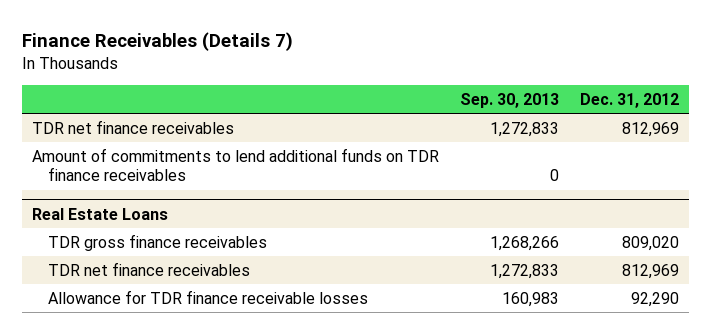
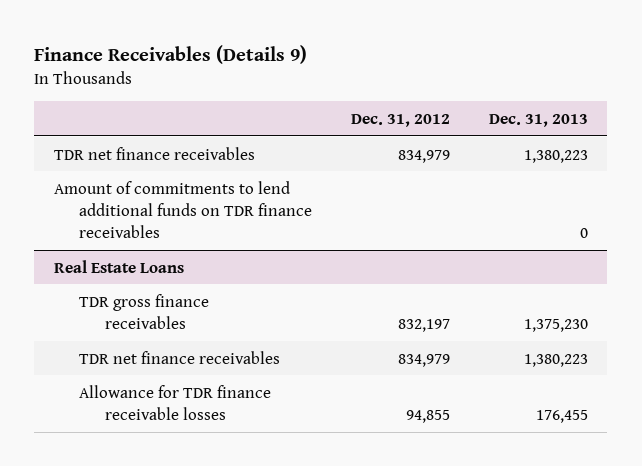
[21,31,293,51] Finance Receivables (Details 7) -> [34,44,308,64] Finance Receivables (Details 9)
[460,92,560,108] Sep. 30, 2013 -> none
none -> [488,113,588,127] Dec. 31, 2013
[621,121,679,137] 812,969 -> [398,149,451,163] 834,979
[621,235,679,251] 809,020 -> [398,318,451,332] 832,197
[621,263,679,279] 812,969 -> [398,353,451,367] 834,979
[630,291,679,307] 92,290 -> [406,409,451,423] 94,855

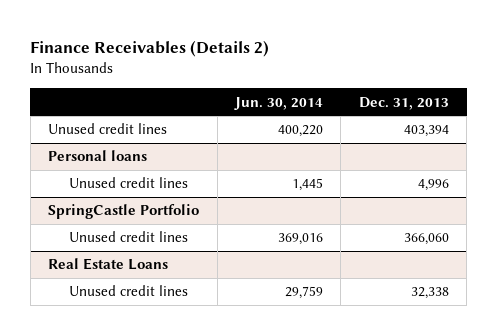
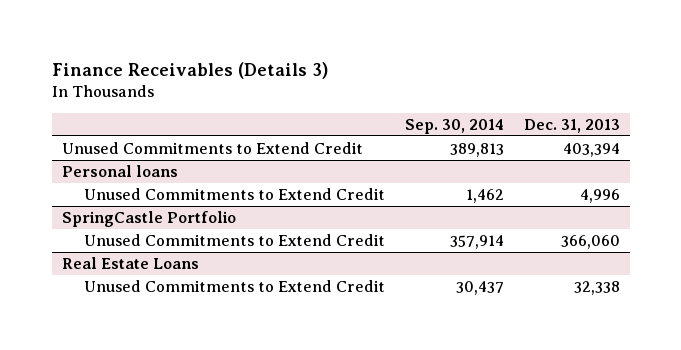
[30,40,270,58] Finance Receivables (Details 2) -> [51,61,328,79] Finance Receivables (Details 3)
[234,96,324,110] Jun. 30, 2014 -> none
none -> [404,118,504,134] Sep. 30, 2014
[48,123,168,135] Unused credit lines -> [61,141,363,154] Unused Commitments to Extend Credit
[69,177,189,189] Unused credit lines -> [83,187,385,200] Unused Commitments to Extend Credit
[69,231,189,243] Unused credit lines -> [83,233,385,246] Unused Commitments to Extend Credit
[69,285,189,297] Unused credit lines -> [83,279,385,292] Unused Commitments to Extend Credit

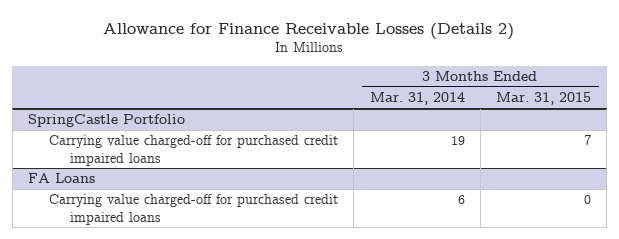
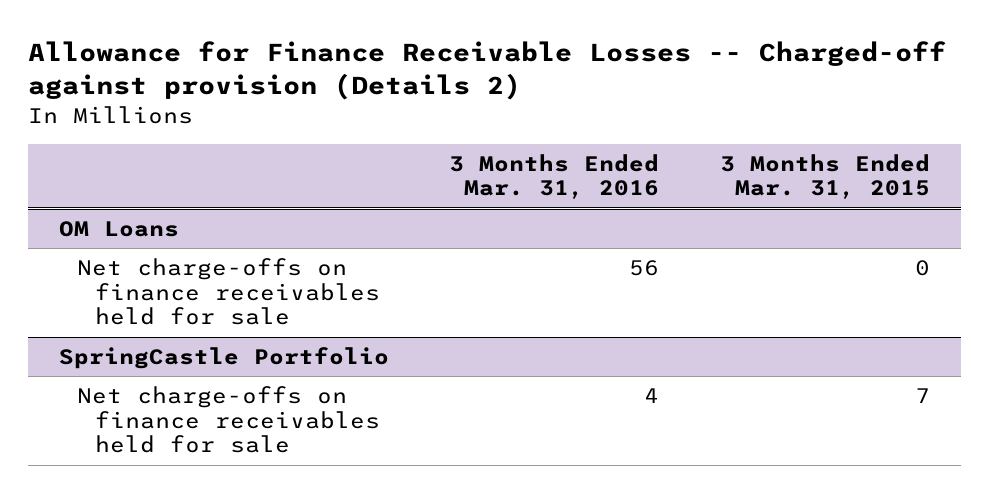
[103,22,515,40] Allowance for Finance Receivable Losses (Details 2) -> [28,41,947,100] Allowance for Finance Receivable Losses -- Charged-off against provision (Details 2)
[369,92,465,106] Mar. 31, 2014 -> none
none -> [449,153,660,200] 3 Months Ended Mar. 31, 2016
none -> [58,221,179,238] OM Loans
none -> [76,258,381,326] Net charge-offs on finance receivables held for sale
[27,173,95,184] FA Loans -> none
[49,194,339,225] Carrying value charged-off for purchased credit impaired loans -> none
[49,135,339,166] Carrying value charged-off for purchased credit impaired loans -> [76,386,381,454] Net charge-offs on finance receivables held for sale

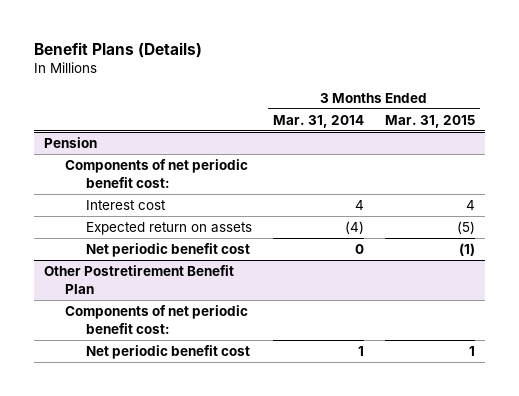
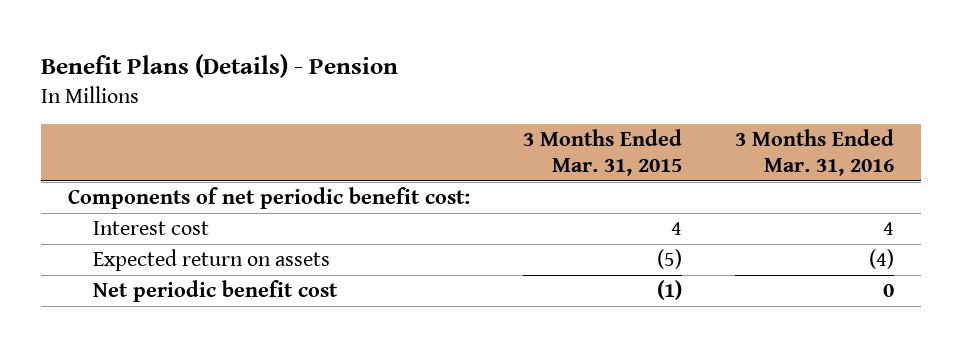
[33,42,202,59] Benefit Plans (Details) -> [41,54,399,79] Benefit Plans (Details) - Pension
[273,114,365,128] Mar. 31, 2014 -> none
none -> [735,129,895,176] 3 Months Ended Mar. 31, 2016
[44,136,98,148] Pension -> none
[44,264,235,294] Other Postretirement Benefit Plan -> none
[65,304,249,334] Components of net periodic benefit cost: -> none
[86,344,251,359] Net periodic benefit cost -> none

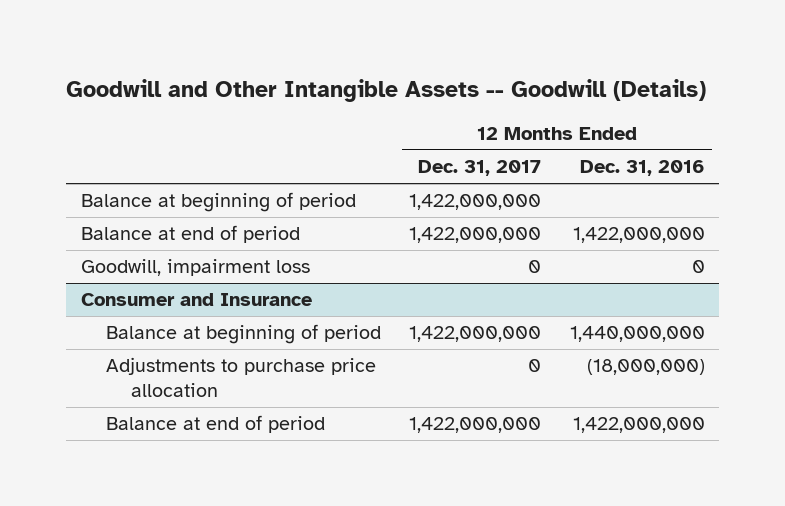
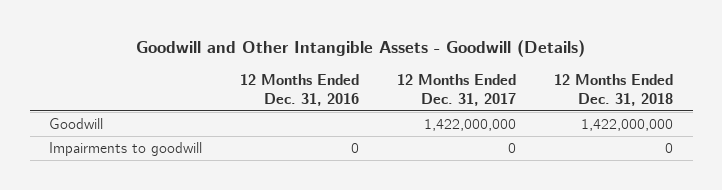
[66,78,707,102] Goodwill and Other Intangible Assets -- Goodwill (Details) -> [136,39,586,57] Goodwill and Other Intangible Assets - Goodwill (Details)
none -> [554,74,674,106] 12 Months Ended Dec. 31, 2018
[80,225,300,244] Balance at end of period -> none
[80,293,312,307] Consumer and Insurance -> none
[105,324,381,345] Balance at beginning of period -> none
[105,357,376,398] Adjustments to purchase price allocation -> none
[105,415,325,434] Balance at end of period -> none
[80,192,356,213] Balance at beginning of period -> [48,118,103,130] Goodwill
[80,259,310,277] Goodwill, impairment loss -> [48,142,202,157] Impairments to goodwill

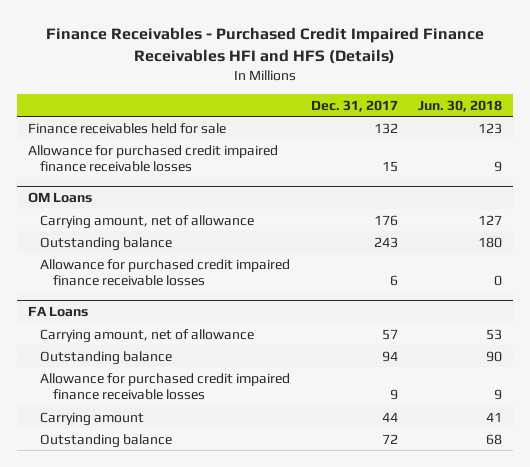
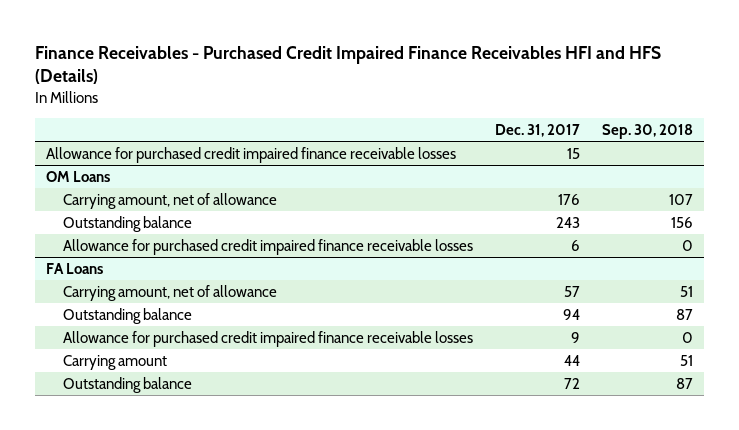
[418,99,503,112] Jun. 30, 2018 -> none
none -> [602,123,694,139] Sep. 30, 2018
[27,122,226,134] Finance receivables held for sale -> none

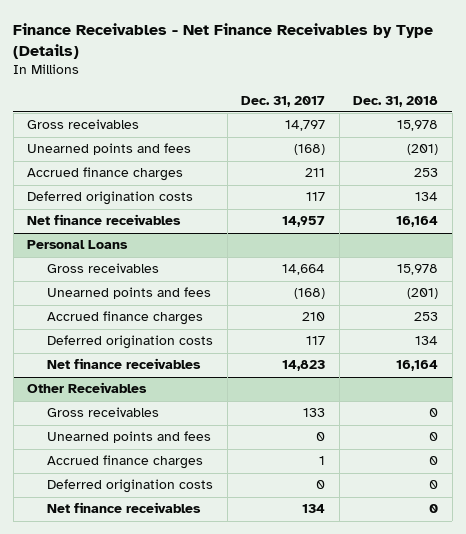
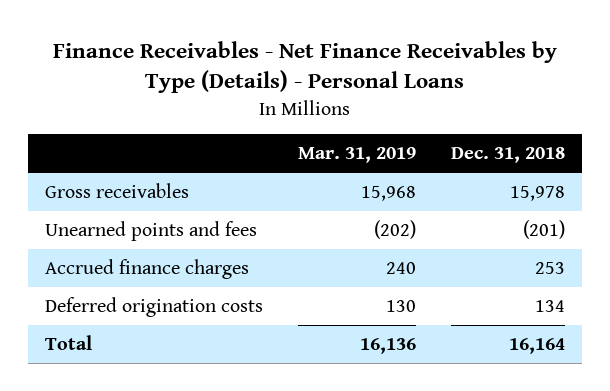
[13,22,434,59] Finance Receivables - Net Finance Receivables by Type (Details) -> [52,40,557,94] Finance Receivables - Net Finance Receivables by Type (Details) - Personal Loans
[241,95,326,107] Dec. 31, 2017 -> none
none -> [297,147,416,164] Mar. 31, 2019
[27,240,129,250] Personal Loans -> none
[47,263,160,274] Gross receivables -> none
[47,287,212,300] Unearned points and fees -> none
[47,311,204,326] Accrued finance charges -> none
[47,335,214,350] Deferred origination costs -> none
[47,358,202,370] Net finance receivables -> none
[27,382,148,394] Other Receivables -> none
[47,407,160,418] Gross receivables -> none
[47,431,212,444] Unearned points and fees -> none
[47,455,204,470] Accrued finance charges -> none
[47,479,214,494] Deferred origination costs -> none
[47,502,202,514] Net finance receivables -> none
[27,214,182,226] Net finance receivables -> [45,335,93,351] Total

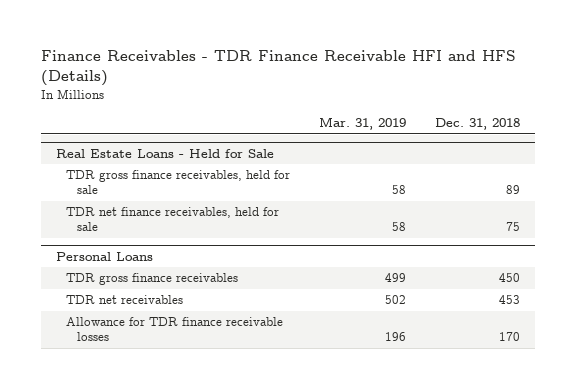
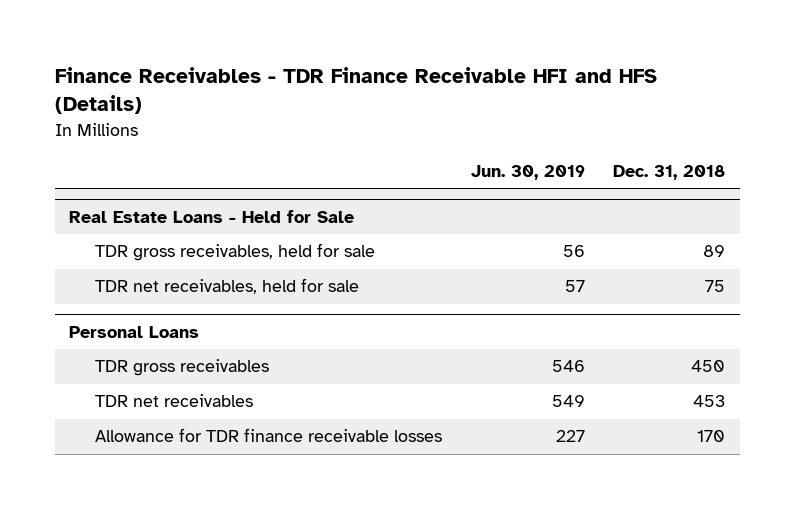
[319,117,407,131] Mar. 31, 2019 -> none
none -> [470,165,585,181] Jun. 30, 2019
[66,170,291,195] TDR gross finance receivables, held for sale -> [94,243,375,262] TDR gross receivables, held for sale
[66,207,280,232] TDR net finance receivables, held for sale -> [94,278,359,295] TDR net receivables, held for sale
[66,273,239,286] TDR gross finance receivables -> [94,359,269,377] TDR gross receivables

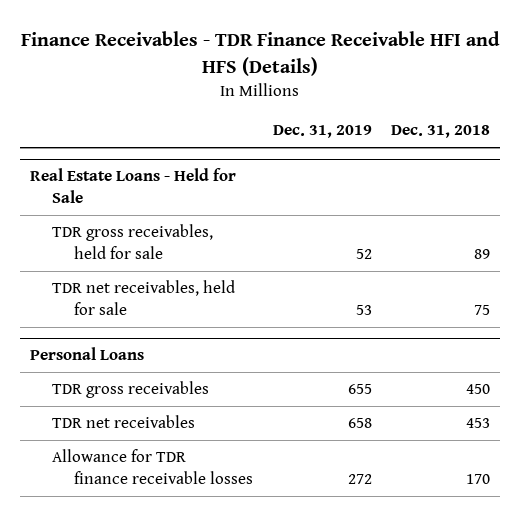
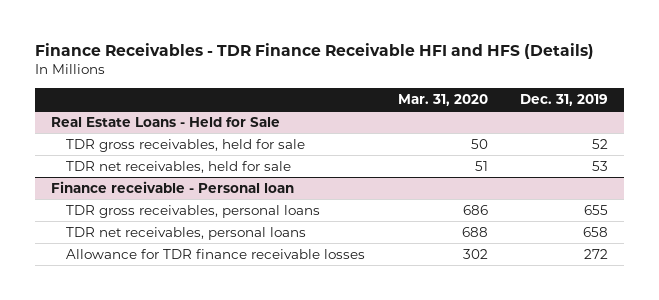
[391,125,491,139] Dec. 31, 2018 -> none
none -> [397,93,488,106] Mar. 31, 2020
[29,347,144,361] Personal Loans -> [51,180,295,193] Finance receivable - Personal loan
[51,381,209,399] TDR gross receivables -> [66,204,321,218] TDR gross receivables, personal loans
[51,415,195,429] TDR net receivables -> [66,226,307,240] TDR net receivables, personal loans

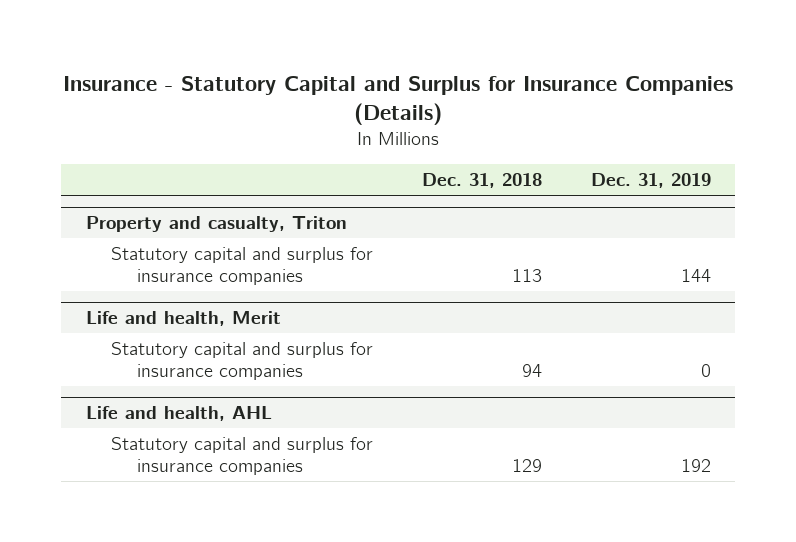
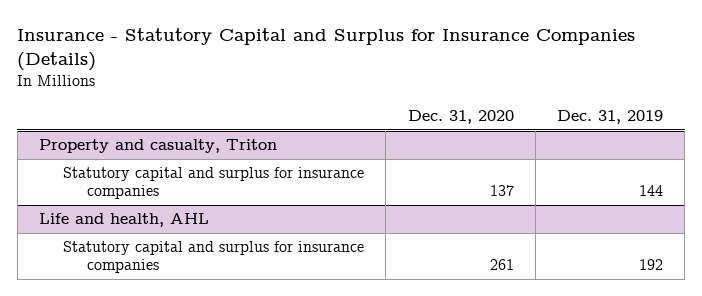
[422,173,543,189] Dec. 31, 2018 -> none
none -> [407,109,514,124] Dec. 31, 2020
[85,311,281,327] Life and health, Merit -> none
[111,342,374,381] Statutory capital and surplus for insurance companies -> none

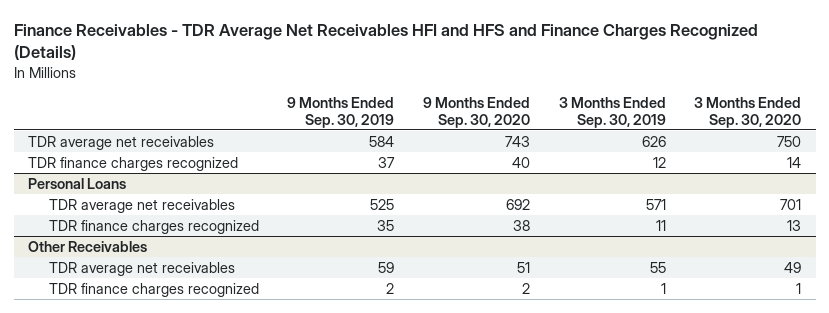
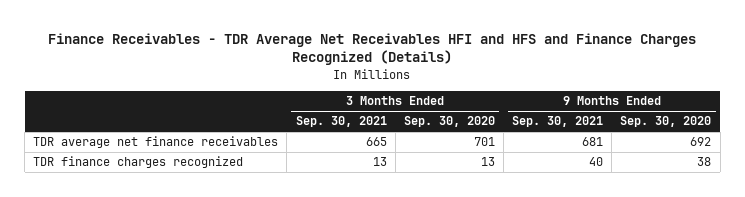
[287,96,395,128] 9 Months Ended Sep. 30, 2019 -> none
[558,96,666,128] 3 Months Ended Sep. 30, 2019 -> none
none -> [295,116,387,128] Sep. 30, 2021
none -> [512,116,604,128] Sep. 30, 2021
[28,156,239,171] TDR finance charges recognized -> none
[28,177,127,189] Personal Loans -> none
[48,198,235,213] TDR average net receivables -> none
[28,135,215,150] TDR average net receivables -> [33,136,279,149] TDR average net finance receivables
[504,135,530,147] 743 -> [690,137,712,147] 692
[777,135,802,147] 750 -> [473,137,495,147] 701
[28,240,148,252] Other Receivables -> none
[48,261,235,276] TDR average net receivables -> none
[48,282,259,297] TDR finance charges recognized -> none

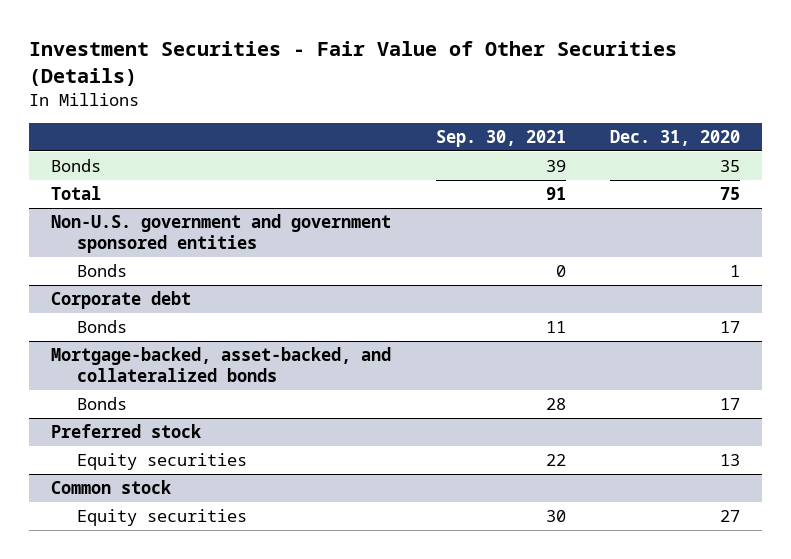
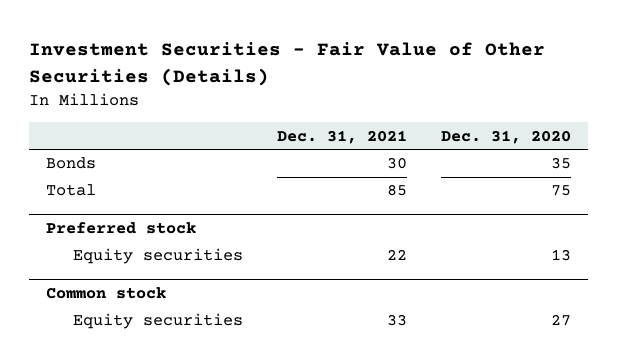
[435,130,566,148] Sep. 30, 2021 -> none
none -> [276,129,407,144] Dec. 31, 2021
[51,214,392,254] Non-U.S. government and government sponsored entities -> none
[76,264,127,278] Bonds -> none
[51,291,192,310] Corporate debt -> none
[76,320,127,334] Bonds -> none
[51,347,392,383] Mortgage-backed, asset-backed, and collateralized bonds -> none
[76,397,127,411] Bonds -> none

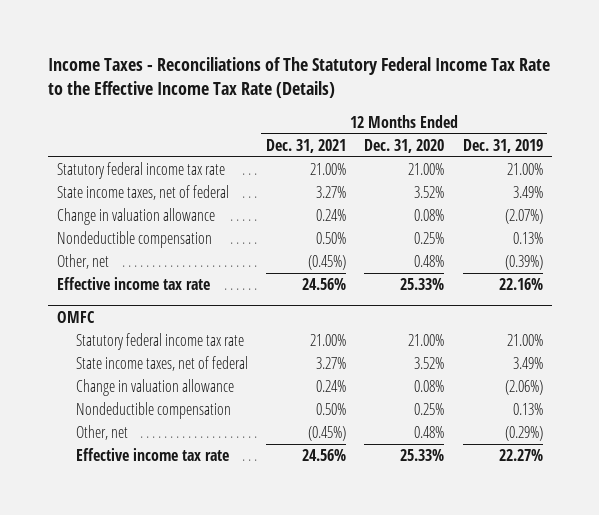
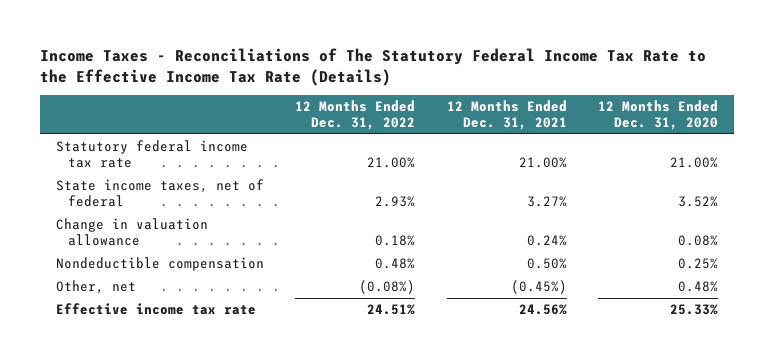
[462,138,543,153] Dec. 31, 2019 -> none
none -> [295,100,416,131] 12 Months Ended Dec. 31, 2022
[56,310,95,323] OMFC -> none
[75,333,244,351] Statutory federal income tax rate -> none
[75,356,248,372] State income taxes, net of federal -> none
[75,379,234,397] Change in valuation allowance -> none
[75,402,231,420] Nondeductible compensation -> none
[75,425,128,441] Other, net -> none
[75,448,229,462] Effective income tax rate -> none

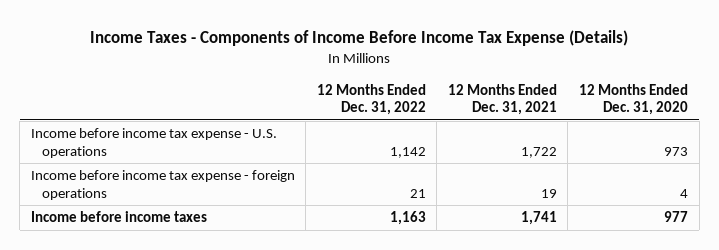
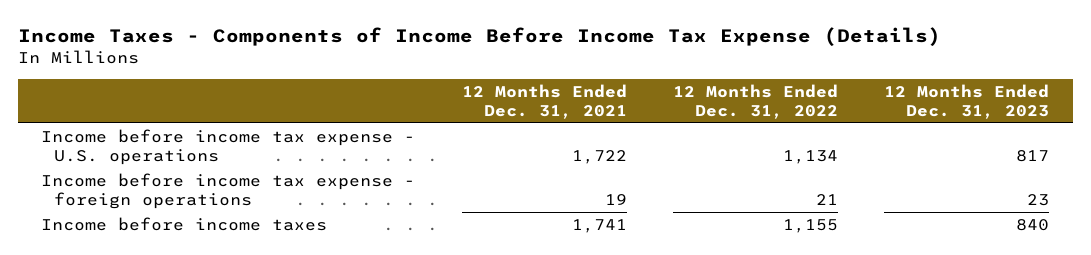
[578,84,688,116] 12 Months Ended Dec. 31, 2020 -> none
none -> [884,84,1050,119] 12 Months Ended Dec. 31, 2023
[389,146,426,158] 1,142 -> [782,149,838,164] 1,134
[389,211,426,226] 1,163 -> [782,219,838,234] 1,155

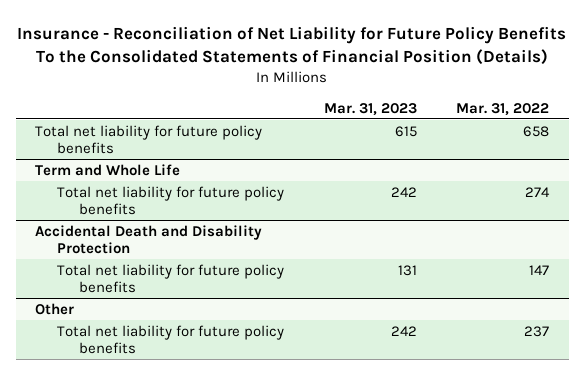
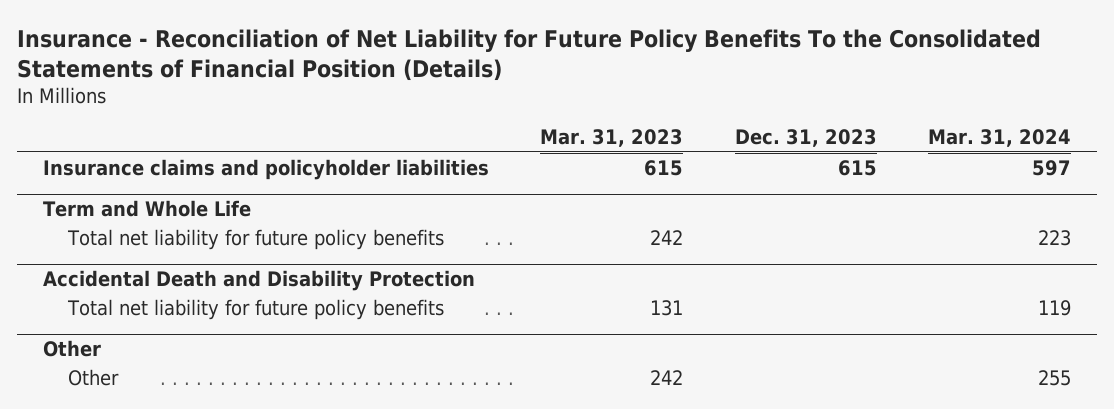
[456,102,550,116] Mar. 31, 2022 -> none
none -> [734,129,877,148] Dec. 31, 2023
none -> [927,129,1071,148] Mar. 31, 2024
[35,124,263,154] Total net liability for future policy benefits -> [42,158,489,180] Insurance claims and policyholder liabilities
[57,324,285,354] Total net liability for future policy benefits -> [68,368,120,386] Other

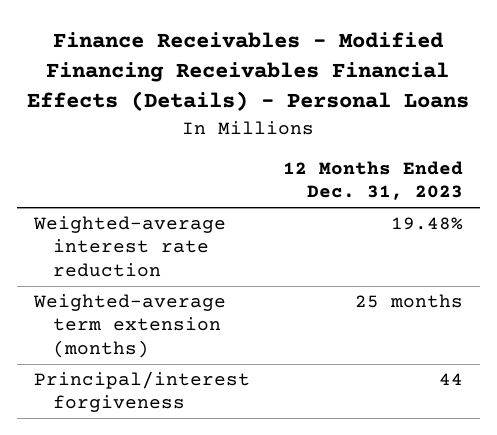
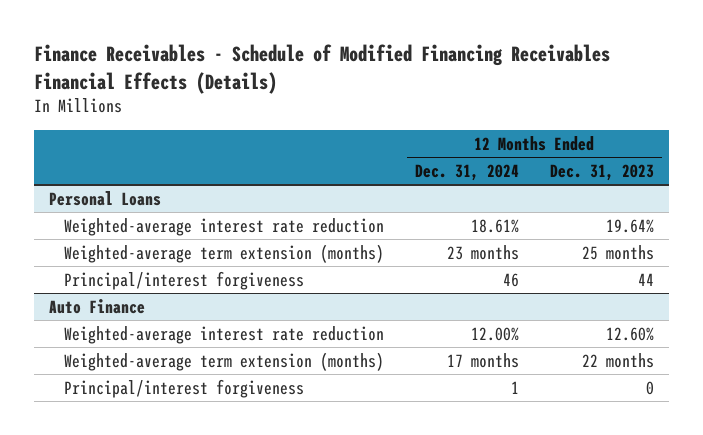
[27,32,470,112] Finance Receivables - Modified Financing Receivables Financial Effects (Details) - Personal Loans -> [33,44,610,94] Finance Receivables - Schedule of Modified Financing Receivables Financial Effects (Details)
none -> [414,164,519,182] Dec. 31, 2024
none -> [49,190,162,206] Personal Loans
[391,216,464,230] 19.48% -> [605,218,654,233] 19.64%
none -> [49,298,146,314] Auto Finance
none -> [63,325,384,344] Weighted-average interest rate reduction
none -> [63,351,384,371] Weighted-average term extension (months)
none -> [63,378,304,398] Principal/interest forgiveness

